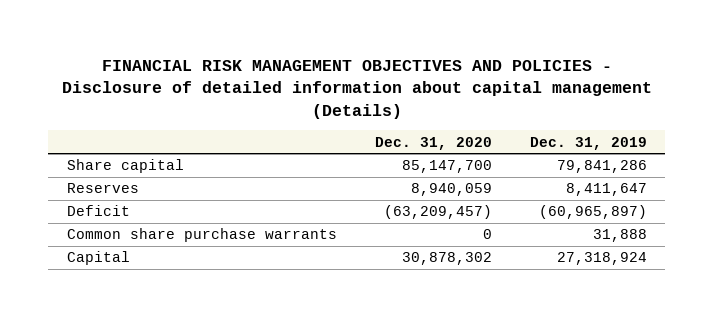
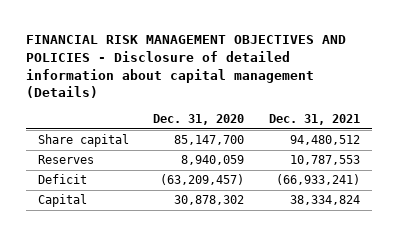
[529,136,647,150] Dec. 31, 2019 -> none
none -> [268,113,360,125] Dec. 31, 2021
[66,228,337,243] Common share purchase warrants -> none

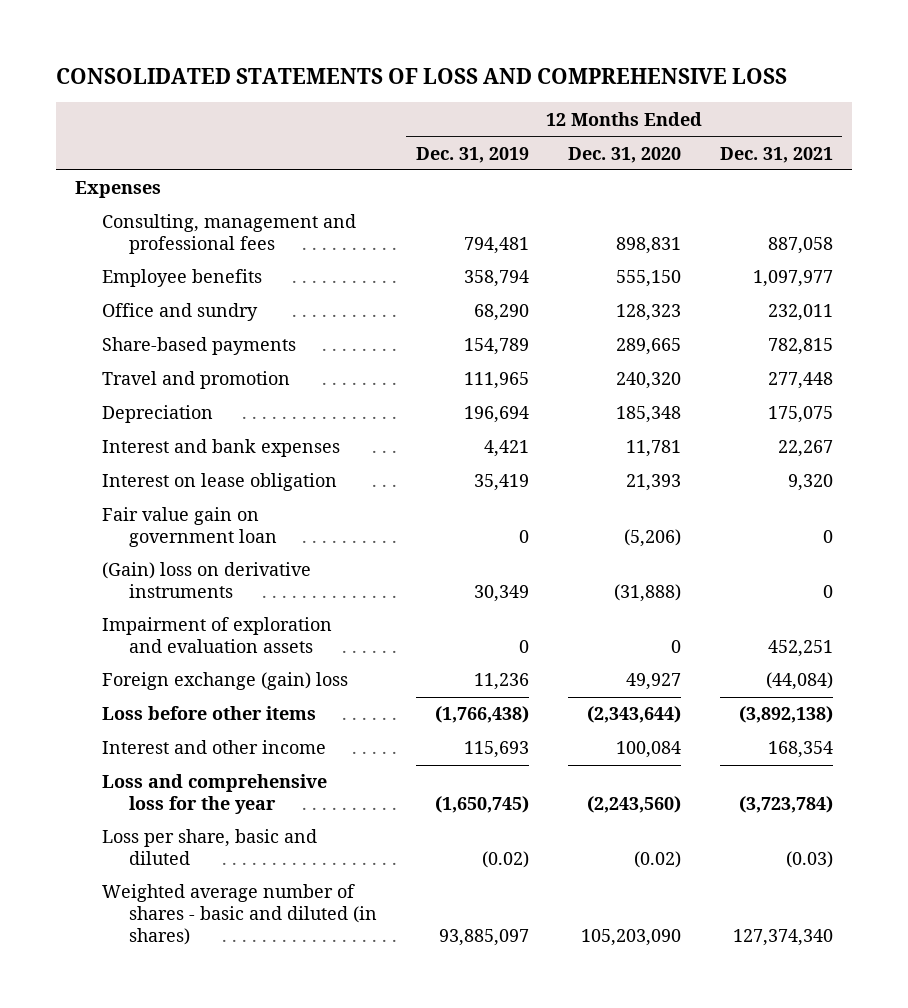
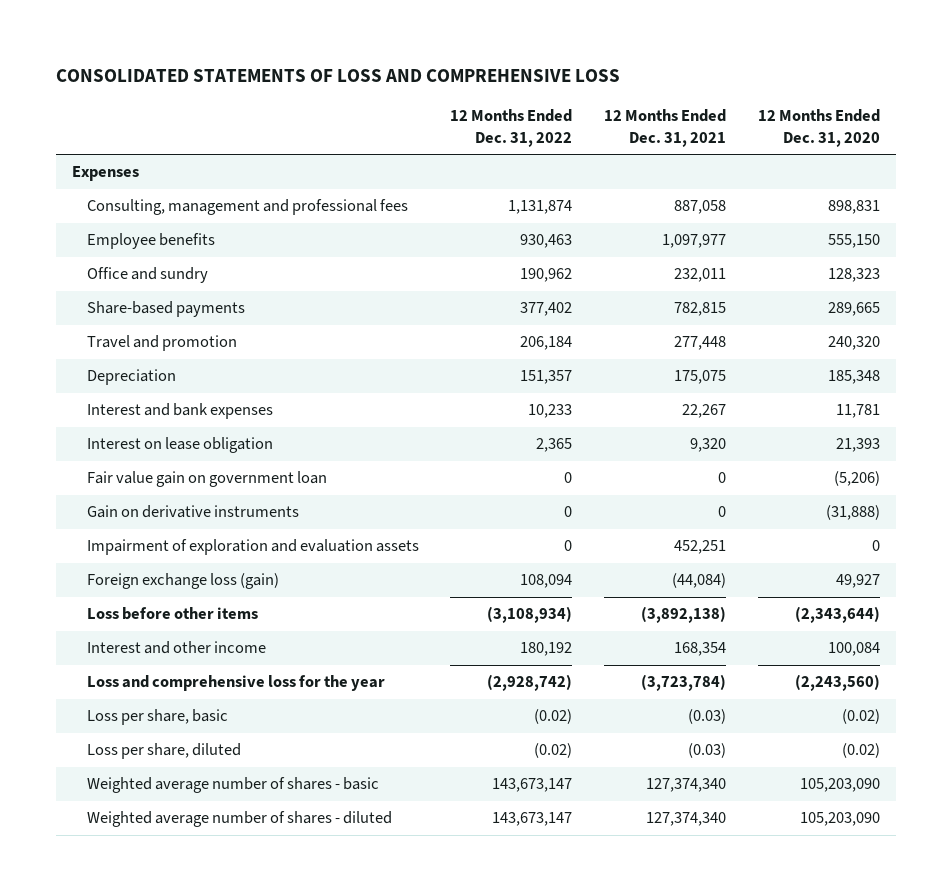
[416,146,530,163] Dec. 31, 2019 -> none
none -> [450,109,573,148] 12 Months Ended Dec. 31, 2022
[102,562,312,599] (Gain) loss on derivative instruments -> [86,505,299,519] Gain on derivative instruments
[102,672,349,691] Foreign exchange (gain) loss -> [86,573,279,590] Foreign exchange loss (gain)
none -> [86,709,228,726] Loss per share, basic
[102,829,318,866] Loss per share, basic and diluted -> [86,743,241,760] Loss per share, diluted
[102,884,378,945] Weighted average number of shares - basic and diluted (in shares) -> [86,777,379,794] Weighted average number of shares - basic
none -> [86,811,392,828] Weighted average number of shares - diluted

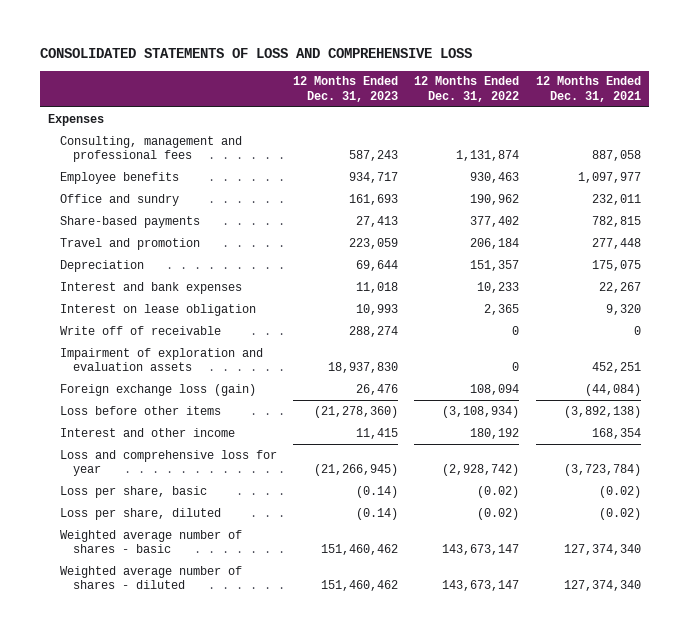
[757,109,880,148] 12 Months Ended Dec. 31, 2020 -> none
none -> [293,76,399,103] 12 Months Ended Dec. 31, 2023
[86,471,327,488] Fair value gain on government loan -> none
[86,505,299,519] Gain on derivative instruments -> none
none -> [60,325,222,335] Write off of receivable
[86,675,385,692] Loss and comprehensive loss for the year -> [60,449,278,477] Loss and comprehensive loss for year
[688,709,727,725] (0.03) -> [598,485,641,498] (0.02)
[688,743,727,759] (0.03) -> [598,507,641,520] (0.02)

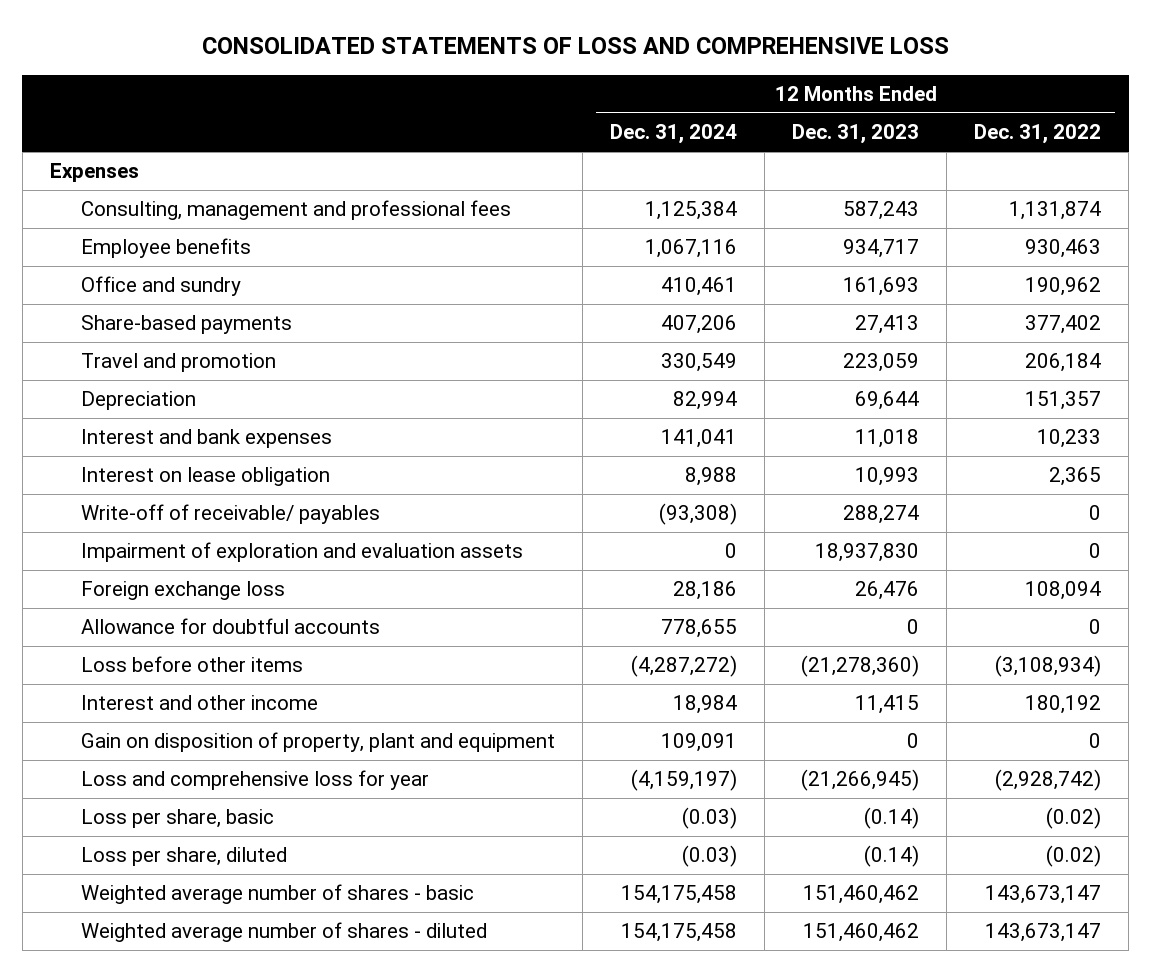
[535,76,641,103] 12 Months Ended Dec. 31, 2021 -> none
none -> [609,124,737,145] Dec. 31, 2024
[60,325,222,335] Write off of receivable -> [80,504,380,525] Write-off of receivable/ payables
[60,383,257,396] Foreign exchange loss (gain) -> [80,581,285,601] Foreign exchange loss
none -> [80,618,380,635] Allowance for doubtful accounts
none -> [80,732,555,753] Gain on disposition of property, plant and equipment

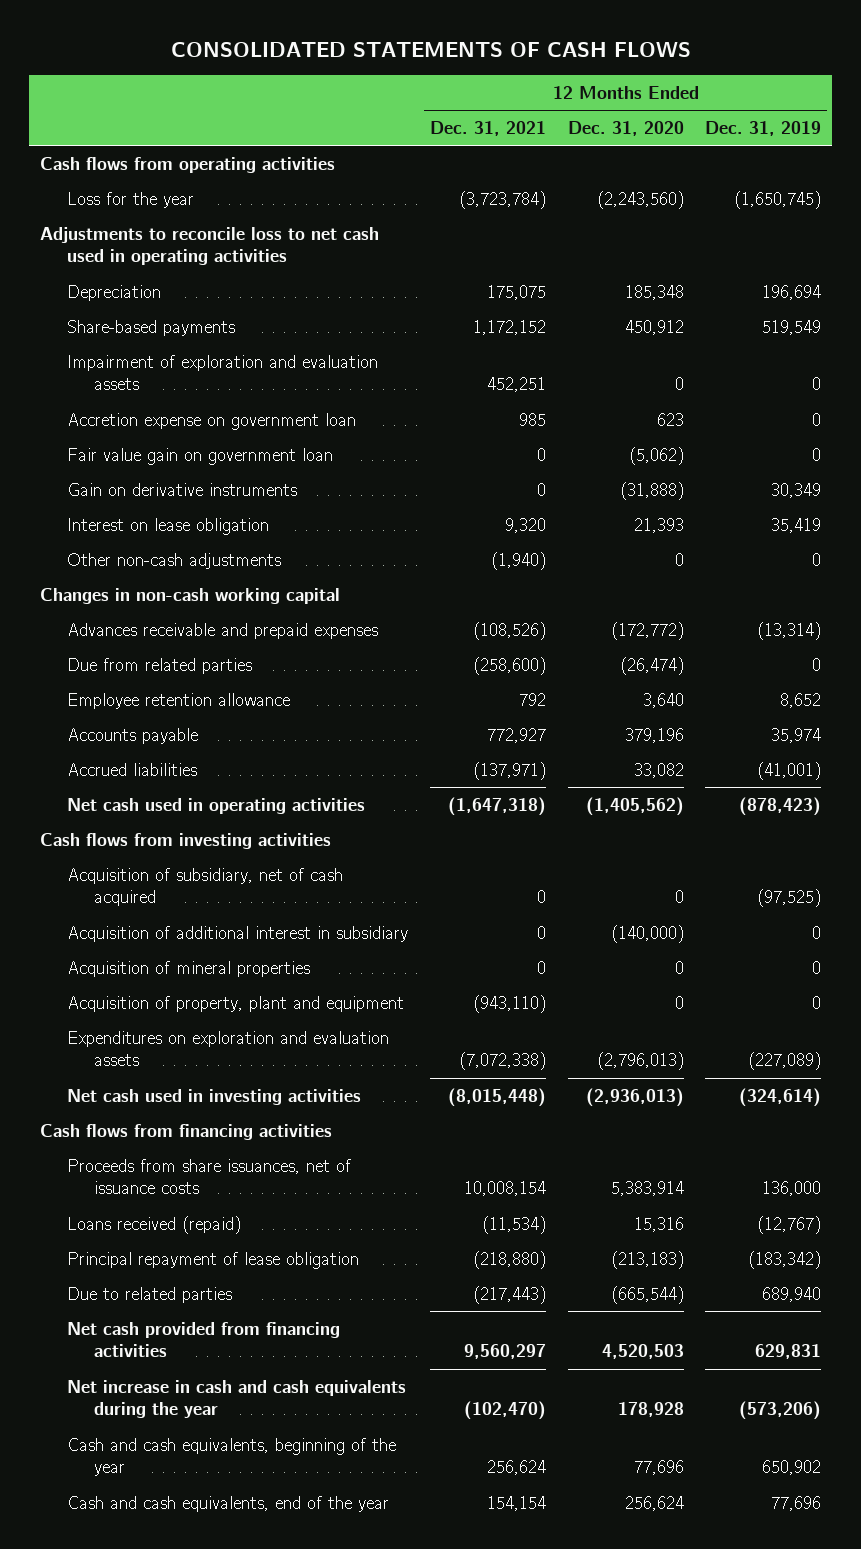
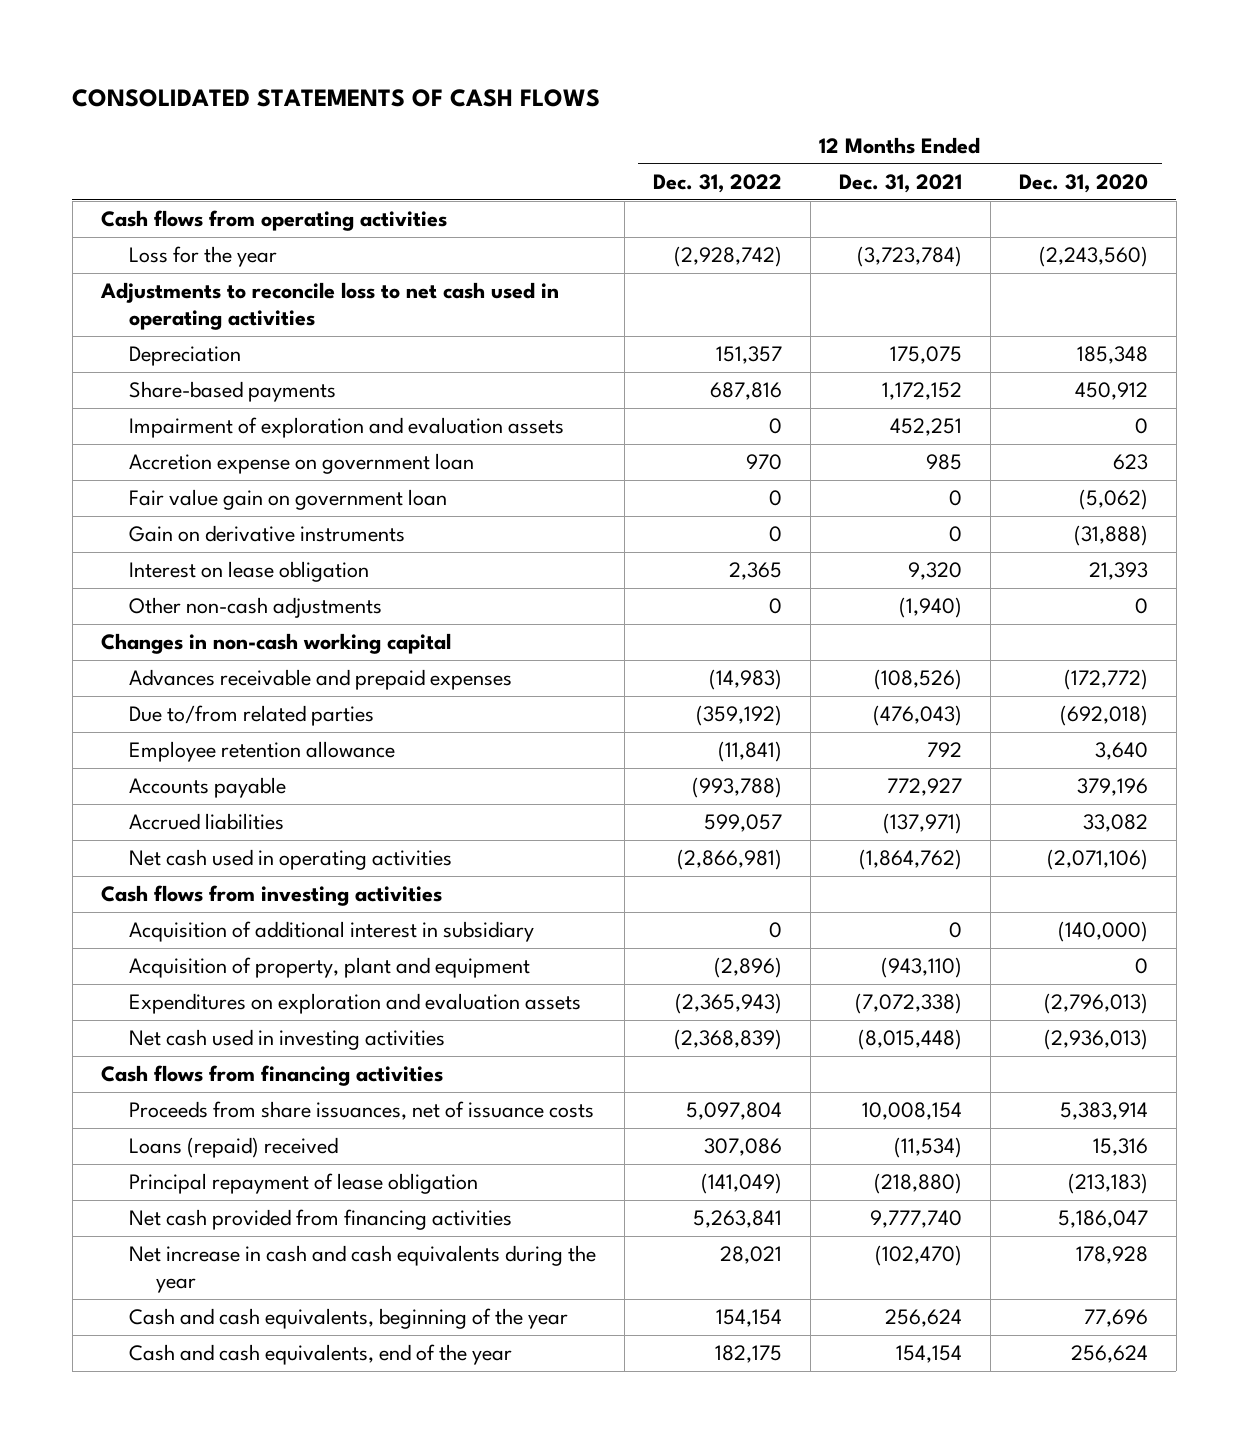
[705,121,822,137] Dec. 31, 2019 -> none
none -> [652,173,782,193] Dec. 31, 2022
[66,657,252,674] Due from related parties -> [128,705,374,727] Due to/from related parties
[472,656,546,675] (258,600) -> [872,705,962,727] (476,043)
[619,656,684,675] (26,474) -> [1059,705,1148,727] (692,018)
[447,796,546,816] (1,647,318) -> [858,849,962,871] (1,864,762)
[585,796,684,816] (1,405,562) -> [1046,849,1148,871] (2,071,106)
[66,867,343,907] Acquisition of subsidiary, net of cash acquired -> none
[66,960,310,977] Acquisition of mineral properties -> none
[66,1215,241,1234] Loans received (repaid) -> [128,1137,338,1159] Loans (repaid) received
[66,1286,232,1303] Due to related parties -> none
[463,1344,546,1360] 9,560,297 -> [869,1210,962,1229] 9,777,740
[601,1344,684,1360] 4,520,503 -> [1057,1210,1148,1229] 5,186,047

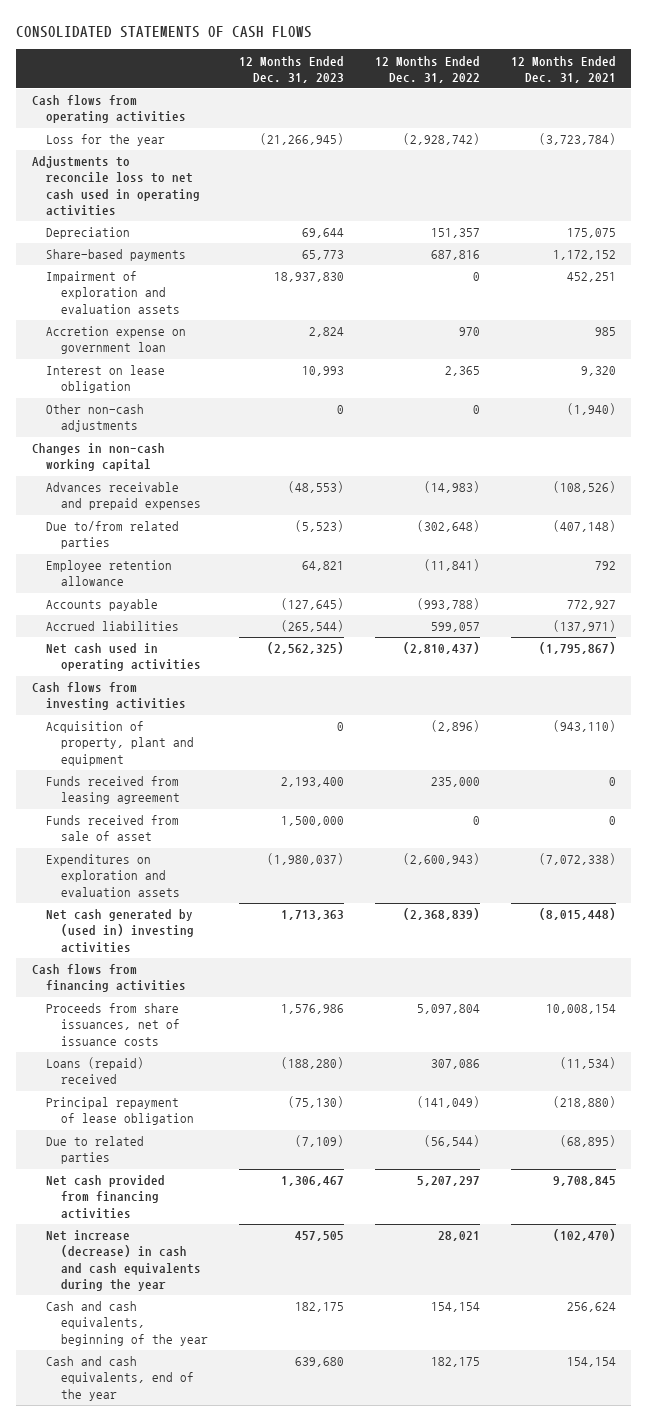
[1018,173,1148,193] Dec. 31, 2020 -> none
none -> [238,55,344,83] 12 Months Ended Dec. 31, 2023
[128,489,447,511] Fair value gain on government loan -> none
[128,525,405,543] Gain on derivative instruments -> none
[695,705,782,727] (359,192) -> [416,520,480,533] (302,648)
[872,705,962,727] (476,043) -> [552,520,616,533] (407,148)
[676,849,782,871] (2,866,981) -> [402,642,480,655] (2,810,437)
[858,849,962,871] (1,864,762) -> [538,642,616,655] (1,795,867)
[128,921,534,943] Acquisition of additional interest in subsidiary -> none
none -> [46,776,180,805] Funds received from leasing agreement
none -> [46,815,180,842] Funds received from sale of asset
[674,993,782,1015] (2,365,943) -> [402,853,480,866] (2,600,943)
[128,1029,445,1051] Net cash used in investing activities -> [46,909,194,953] Net cash generated by (used in) investing activities
none -> [46,1136,145,1165] Due to related parties
[692,1210,782,1229] 5,263,841 -> [416,1176,480,1187] 5,207,297
[869,1210,962,1229] 9,777,740 -> [552,1176,616,1187] 9,708,845
[128,1245,596,1294] Net increase in cash and cash equivalents during the year -> [46,1230,201,1291] Net increase (decrease) in cash and cash equivalents during the year

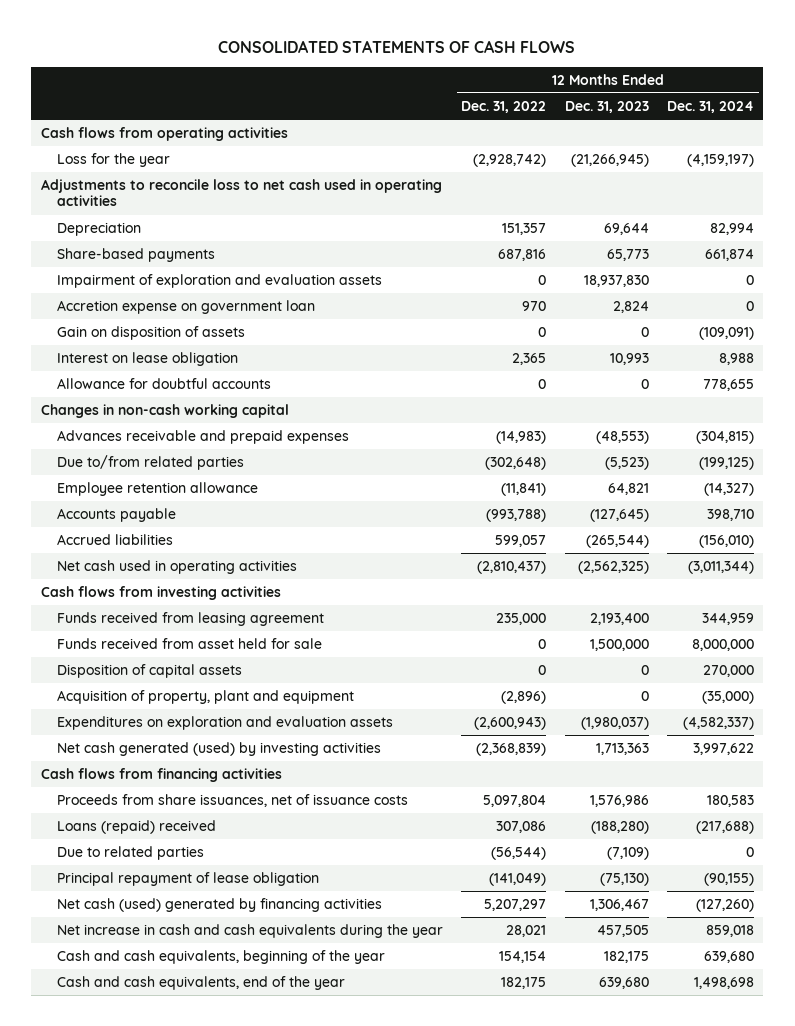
[510,55,616,83] 12 Months Ended Dec. 31, 2021 -> none
none -> [667,100,755,113] Dec. 31, 2024
none -> [56,326,245,341] Gain on disposition of assets
[46,404,145,433] Other non-cash adjustments -> none
none -> [56,378,271,390] Allowance for doubtful accounts
[46,815,180,842] Funds received from sale of asset -> [56,638,322,650] Funds received from asset held for sale
none -> [56,664,242,679] Disposition of capital assets
[46,721,194,766] Acquisition of property, plant and equipment -> [56,690,354,705] Acquisition of property, plant and equipment
[46,909,194,953] Net cash generated by (used in) investing activities -> [56,742,381,757] Net cash generated (used) by investing activities
[46,1097,194,1126] Principal repayment of lease obligation -> [56,872,319,887] Principal repayment of lease obligation
[46,1175,166,1219] Net cash provided from financing activities -> [56,898,382,913] Net cash (used) generated by financing activities
[46,1230,201,1291] Net increase (decrease) in cash and cash equivalents during the year -> [56,924,443,939] Net increase in cash and cash equivalents during the year

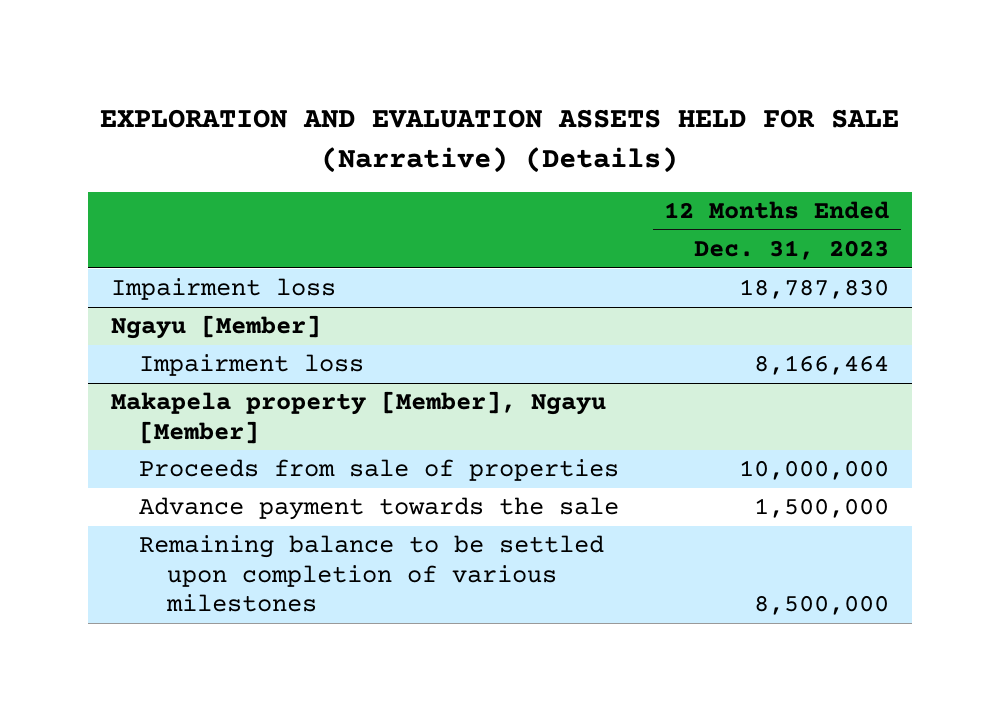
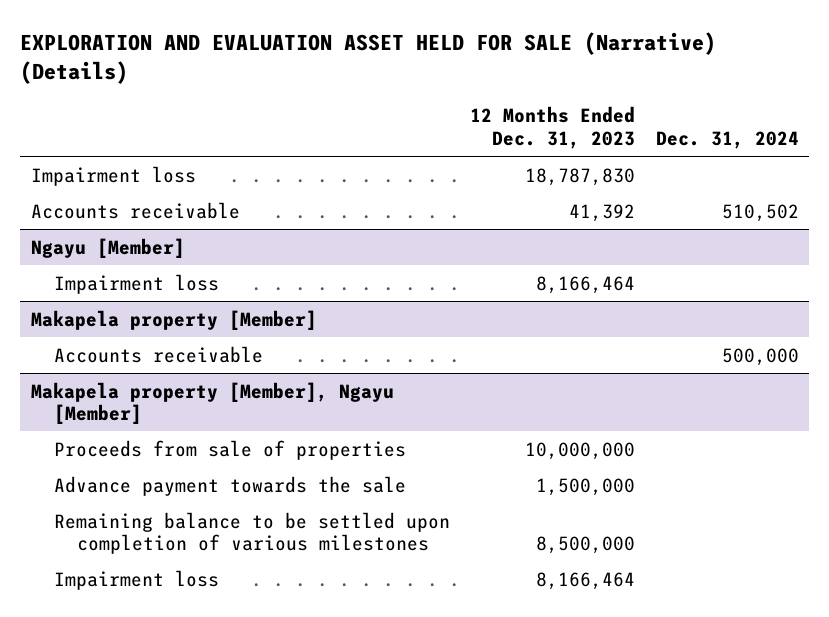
[99,109,899,173] EXPLORATION AND EVALUATION ASSETS HELD FOR SALE (Narrative) (Details) -> [20,31,717,84] EXPLORATION AND EVALUATION ASSET HELD FOR SALE (Narrative) (Details)
none -> [655,130,799,149] Dec. 31, 2024
none -> [30,201,240,219] Accounts receivable
none -> [30,309,317,330] Makapela property [Member]
none -> [53,345,263,363] Accounts receivable
none -> [53,569,219,590] Impairment loss

